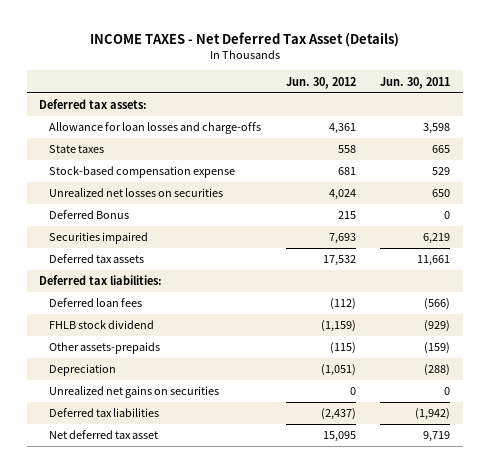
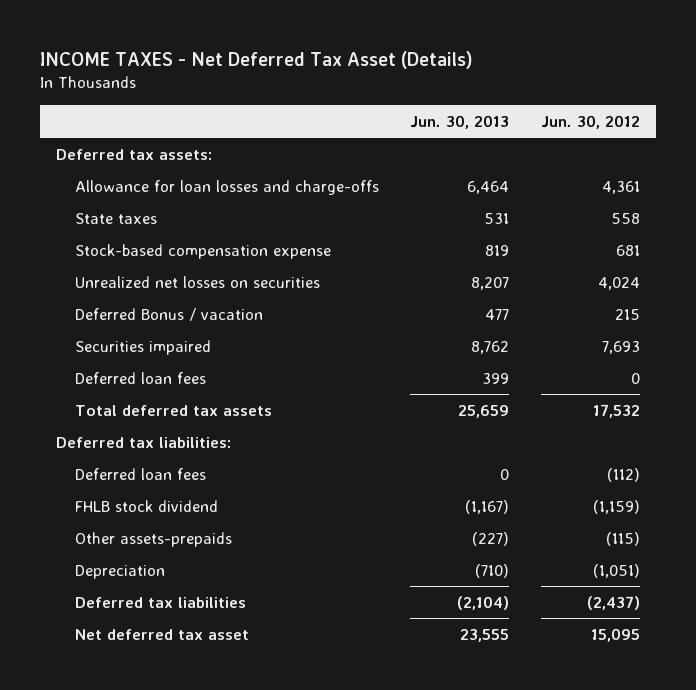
[380,76,451,89] Jun. 30, 2011 -> none
none -> [410,114,510,129] Jun. 30, 2013
[49,210,130,220] Deferred Bonus -> [74,307,263,321] Deferred Bonus / vacation
none -> [74,371,206,384] Deferred loan fees
[49,254,145,264] Deferred tax assets -> [74,404,272,416] Total deferred tax assets
[49,386,220,399] Unrealized net gains on securities -> none

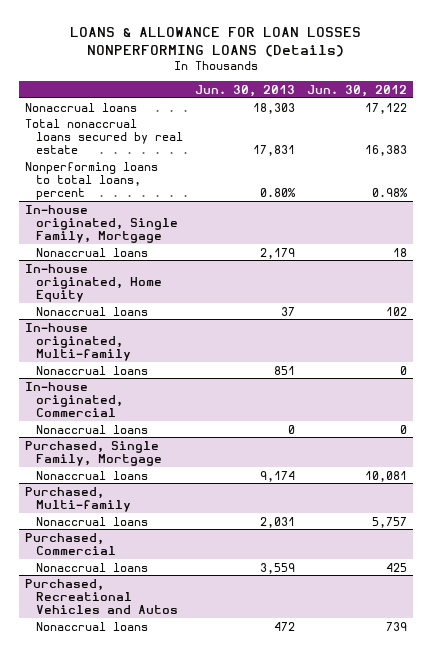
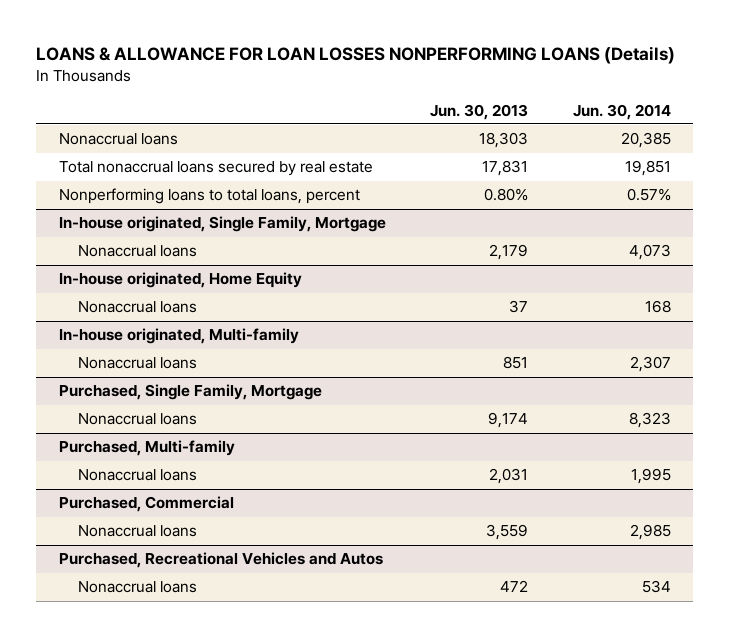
[307,84,408,97] Jun. 30, 2012 -> none
none -> [572,103,671,120] Jun. 30, 2014
[25,381,124,418] In-house originated, Commercial -> none
[36,424,149,434] Nonaccrual loans -> none

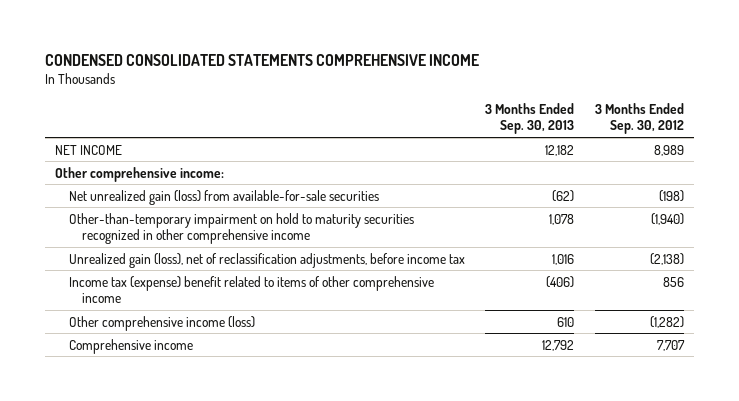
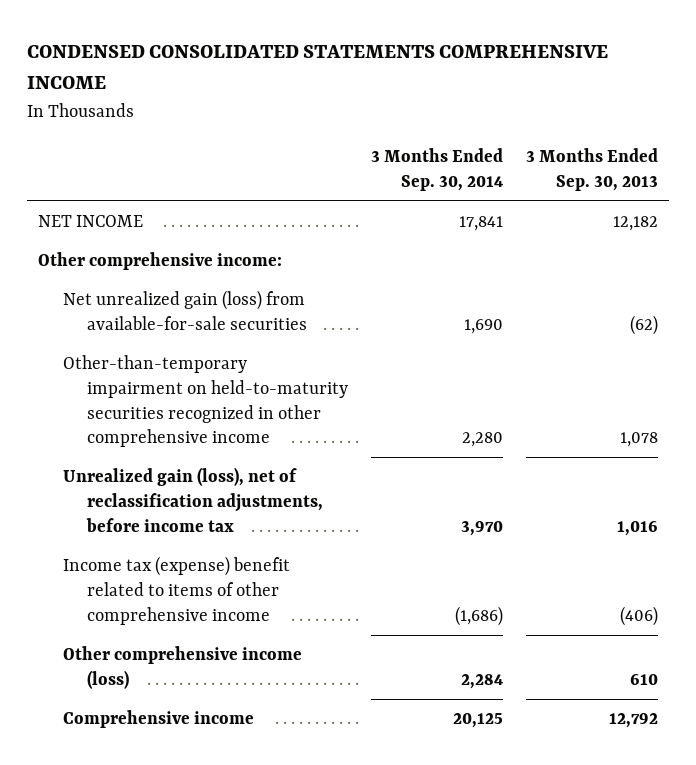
[595,102,685,135] 3 Months Ended Sep. 30, 2012 -> none
none -> [370,148,503,191] 3 Months Ended Sep. 30, 2014
[68,212,414,245] Other-than-temporary impairment on hold to maturity securities recognized in other comprehensive income -> [62,355,348,448] Other-than-temporary impairment on held-to-maturity securities recognized in other comprehensive income

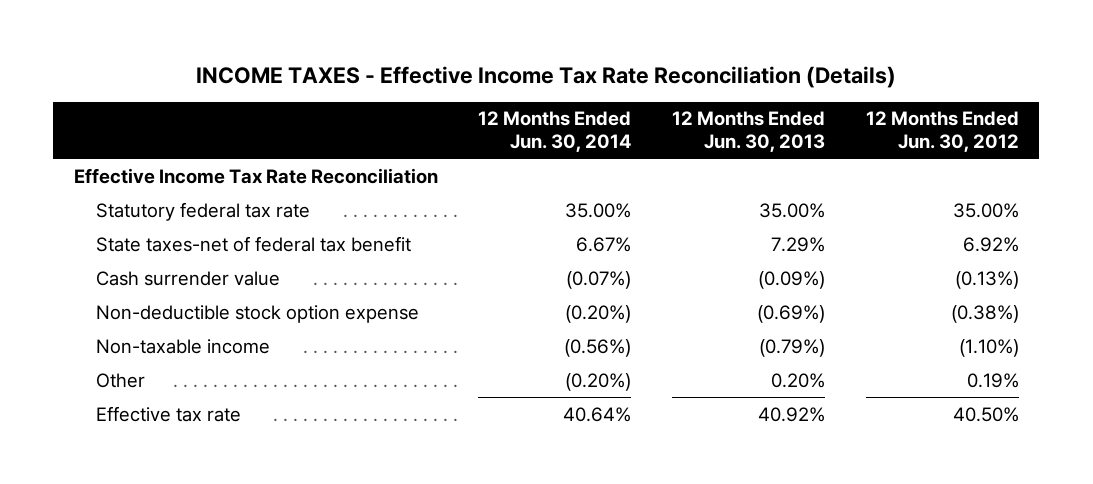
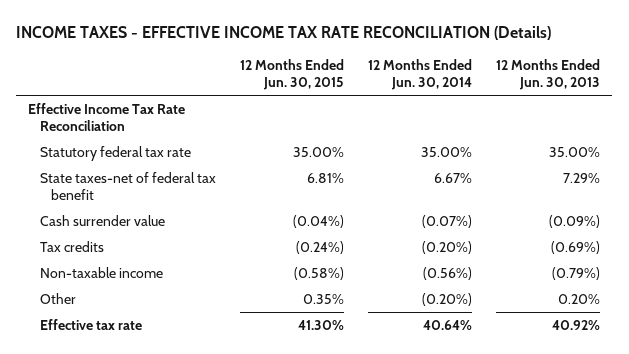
[196,65,897,88] INCOME TAXES - Effective Income Tax Rate Reconciliation (Details) -> [16,26,552,41] INCOME TAXES - EFFECTIVE INCOME TAX RATE RECONCILIATION (Details)
[865,111,1019,153] 12 Months Ended Jun. 30, 2012 -> none
none -> [239,58,344,91] 12 Months Ended Jun. 30, 2015
[96,304,420,323] Non-deductible stock option expense -> [39,240,104,252] Tax credits

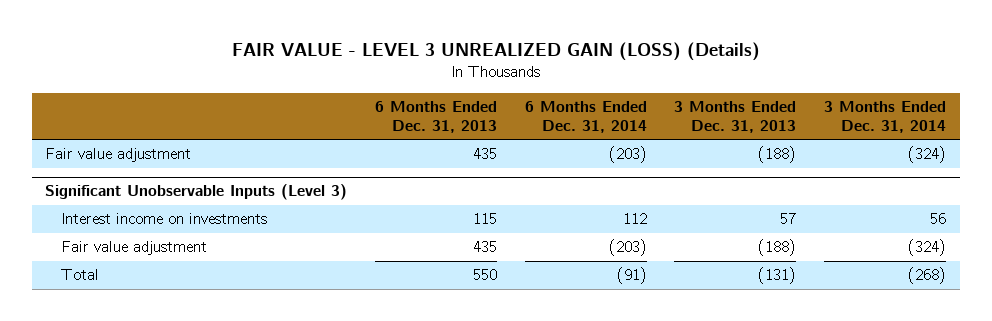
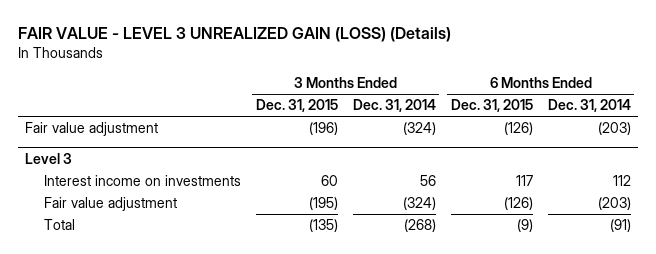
[375,101,498,133] 6 Months Ended Dec. 31, 2013 -> none
[674,101,797,133] 3 Months Ended Dec. 31, 2013 -> none
none -> [255,99,338,113] Dec. 31, 2015
none -> [450,99,533,113] Dec. 31, 2015
[45,184,348,201] Significant Unobservable Inputs (Level 3) -> [25,152,73,164] Level 3

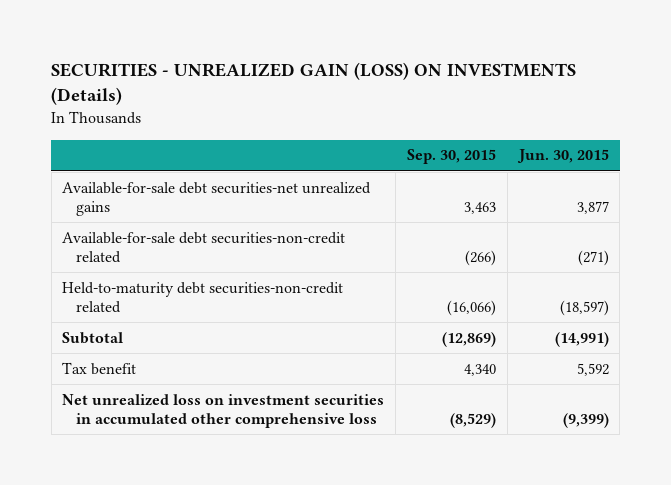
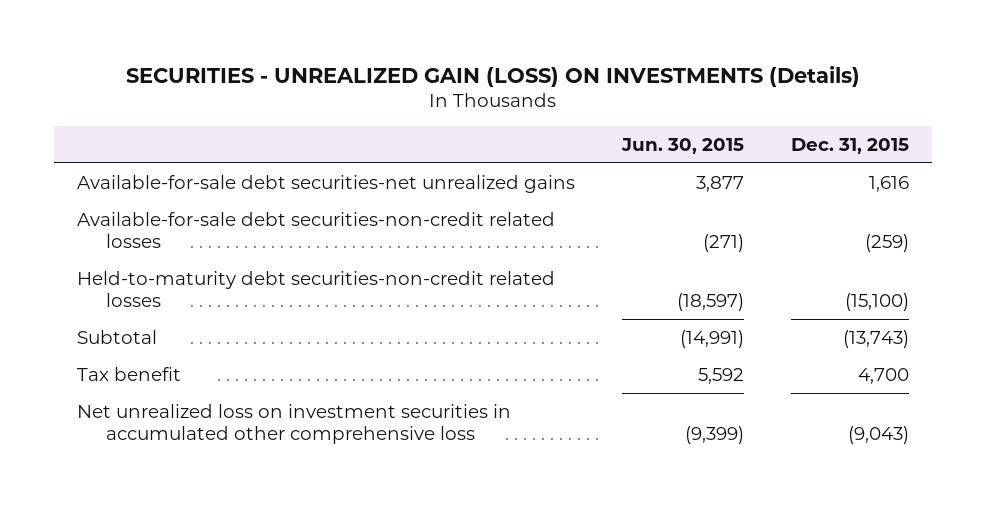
[407,149,497,165] Sep. 30, 2015 -> none
none -> [791,137,910,154] Dec. 31, 2015
[62,231,346,263] Available-for-sale debt securities-non-credit related -> [77,211,556,249] Available-for-sale debt securities-non-credit related losses
[62,281,344,313] Held-to-maturity debt securities-non-credit related -> [77,270,556,308] Held-to-maturity debt securities-non-credit related losses

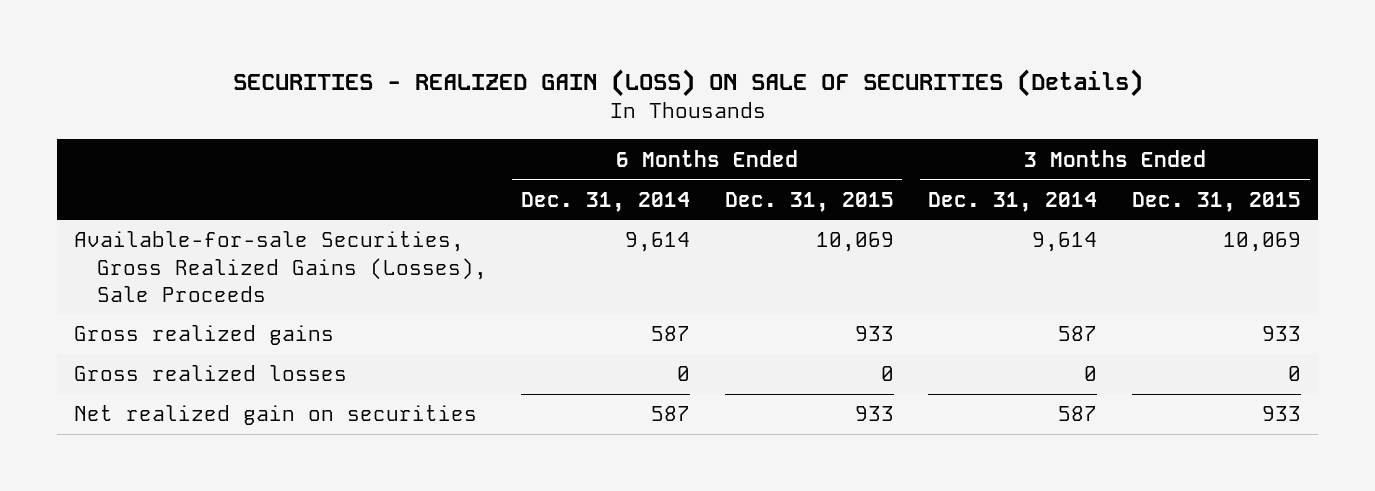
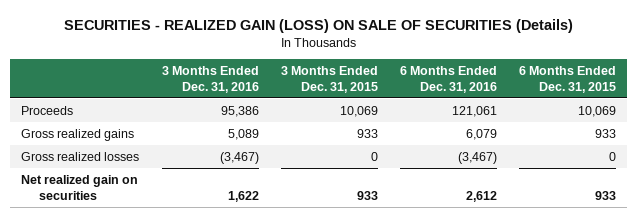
[521,191,691,212] Dec. 31, 2014 -> none
[928,191,1098,212] Dec. 31, 2014 -> none
none -> [161,65,259,93] 3 Months Ended Dec. 31, 2016
none -> [399,65,497,93] 6 Months Ended Dec. 31, 2016
[74,231,487,302] Available-for-sale Securities, Gross Realized Gains (Losses), Sale Proceeds -> [21,105,74,115] Proceeds

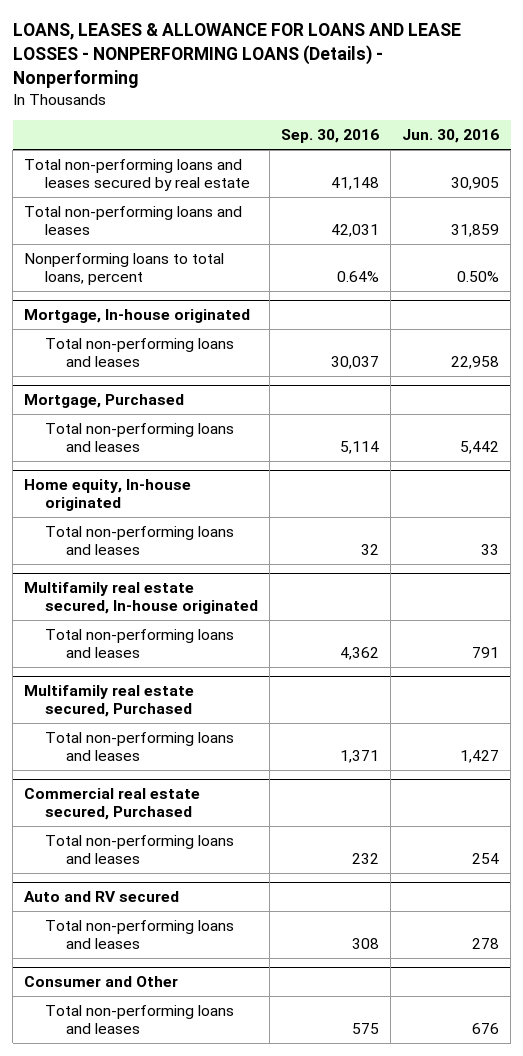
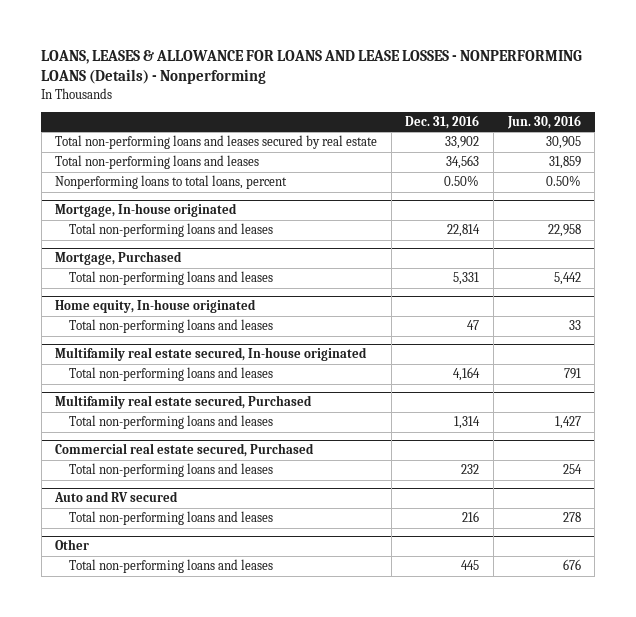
[280,129,379,144] Sep. 30, 2016 -> none
none -> [405,114,480,129] Dec. 31, 2016
[24,975,179,987] Consumer and Other -> [55,539,90,551] Other

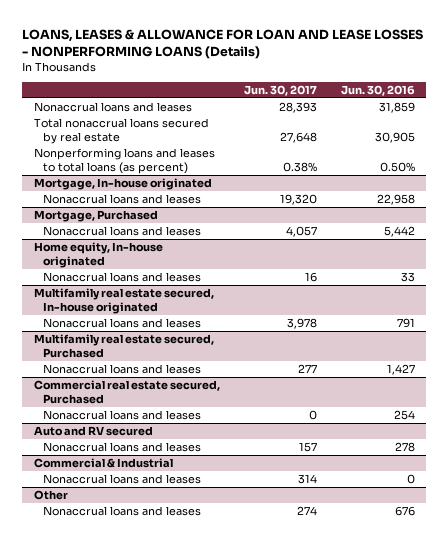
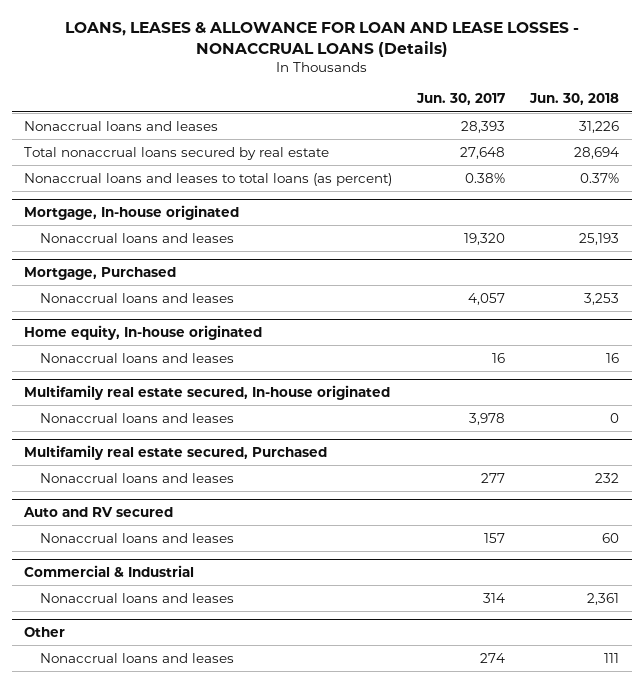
[21,28,423,59] LOANS, LEASES & ALLOWANCE FOR LOAN AND LEASE LOSSES - NONPERFORMING LOANS (Details) -> [64,21,579,57] LOANS, LEASES & ALLOWANCE FOR LOAN AND LEASE LOSSES - NONACCRUAL LOANS (Details)
[340,84,415,96] Jun. 30, 2016 -> none
none -> [529,93,620,106] Jun. 30, 2018
[33,148,215,174] Nonperforming loans and leases to total loans (as percent) -> [24,172,393,186] Nonaccrual loans and leases to total loans (as percent)
[33,380,220,404] Commercial real estate secured, Purchased -> none
[43,410,202,421] Nonaccrual loans and leases -> none

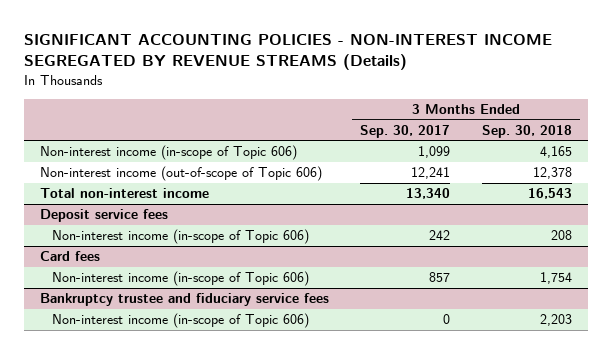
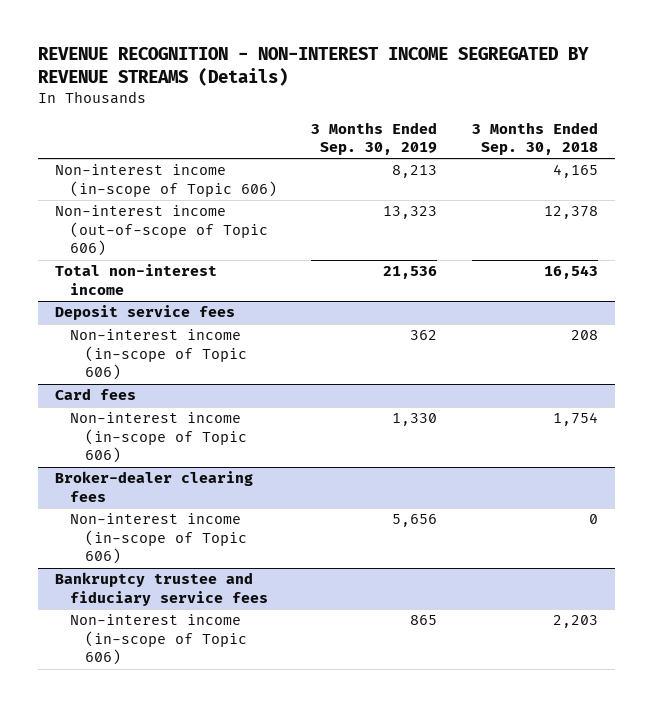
[23,34,552,71] SIGNIFICANT ACCOUNTING POLICIES - NON-INTEREST INCOME SEGREGATED BY REVENUE STREAMS (Details) -> [37,47,589,86] REVENUE RECOGNITION - NON-INTEREST INCOME SEGREGATED BY REVENUE STREAMS (Details)
[360,124,451,138] Sep. 30, 2017 -> none
none -> [311,121,438,156] 3 Months Ended Sep. 30, 2019
none -> [54,471,253,502] Broker-dealer clearing fees
none -> [70,513,248,565] Non-interest income (in-scope of Topic 606)

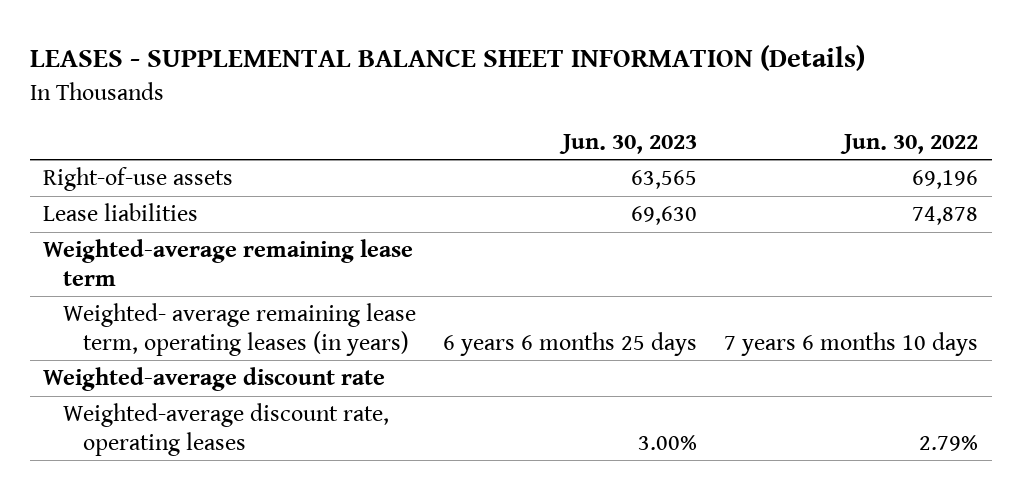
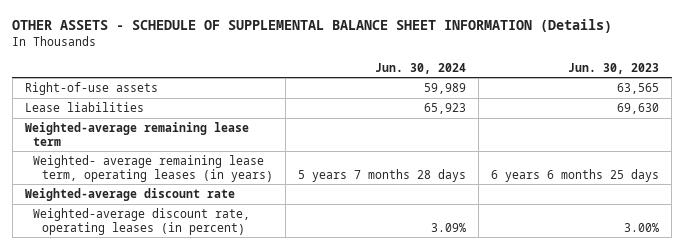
[29,45,865,72] LEASES - SUPPLEMENTAL BALANCE SHEET INFORMATION (Details) -> [12,19,613,34] OTHER ASSETS - SCHEDULE OF SUPPLEMENTAL BALANCE SHEET INFORMATION (Details)
[840,133,979,154] Jun. 30, 2022 -> none
none -> [375,62,467,74] Jun. 30, 2024
[63,403,390,456] Weighted-average discount rate, operating leases -> [33,208,251,235] Weighted-average discount rate, operating leases (in percent)

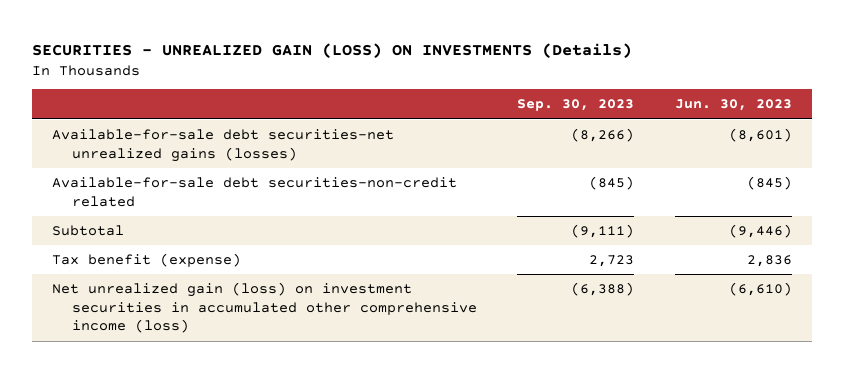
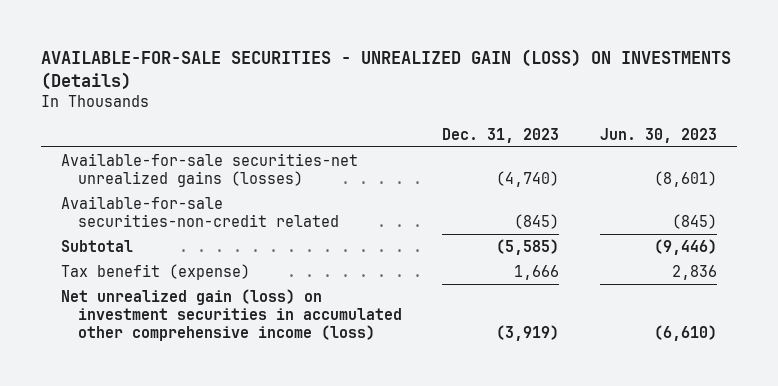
[31,42,632,58] SECURITIES - UNREALIZED GAIN (LOSS) ON INVESTMENTS (Details) -> [41,49,732,90] AVAILABLE-FOR-SALE SECURITIES - UNREALIZED GAIN (LOSS) ON INVESTMENTS (Details)
[517,99,635,112] Sep. 30, 2023 -> none
none -> [442,127,560,143] Dec. 31, 2023
[51,128,394,162] Available-for-sale debt securities-net unrealized gains (losses) -> [61,152,359,187] Available-for-sale securities-net unrealized gains (losses)
[51,176,457,207] Available-for-sale debt securities-non-credit related -> [61,195,339,227] Available-for-sale securities-non-credit related

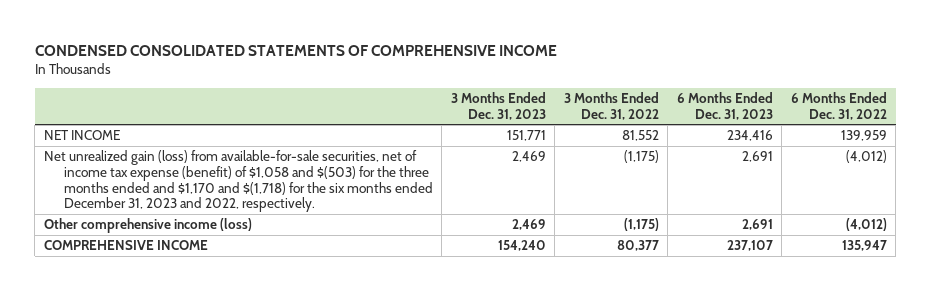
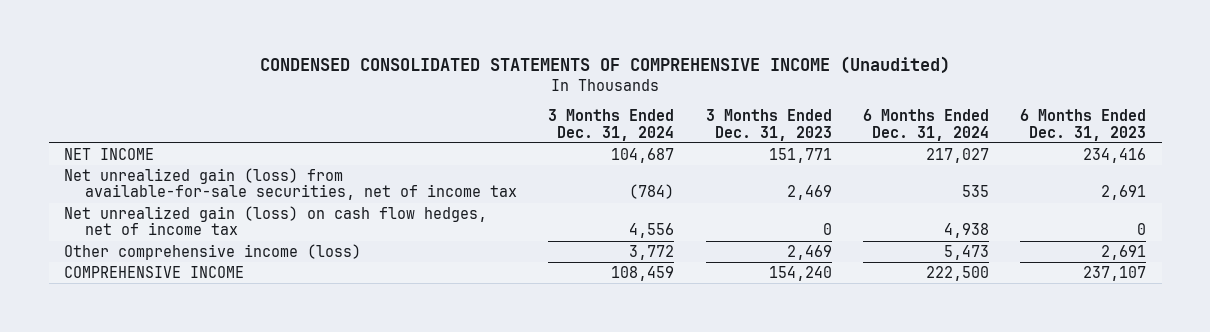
[34,44,557,56] CONDENSED CONSOLIDATED STATEMENTS OF COMPREHENSIVE INCOME -> [260,56,951,75] CONDENSED CONSOLIDATED STATEMENTS OF COMPREHENSIVE INCOME (Unaudited)
[563,91,659,120] 3 Months Ended Dec. 31, 2022 -> none
[790,91,887,120] 6 Months Ended Dec. 31, 2022 -> none
none -> [548,108,675,141] 3 Months Ended Dec. 31, 2024
none -> [862,108,989,141] 6 Months Ended Dec. 31, 2024
[43,150,433,213] Net unrealized gain (loss) from available-for-sale securities, net of income tax expense (benefit) of $1,058 and $(503) for the three months ended and $1,170 and $(1,718) for the six months ended December 31, 2023 and 2022, respectively. -> [64,167,518,201] Net unrealized gain (loss) from available-for-sale securities, net of income tax
none -> [64,205,488,236] Net unrealized gain (loss) on cash flow hedges, net of income tax

